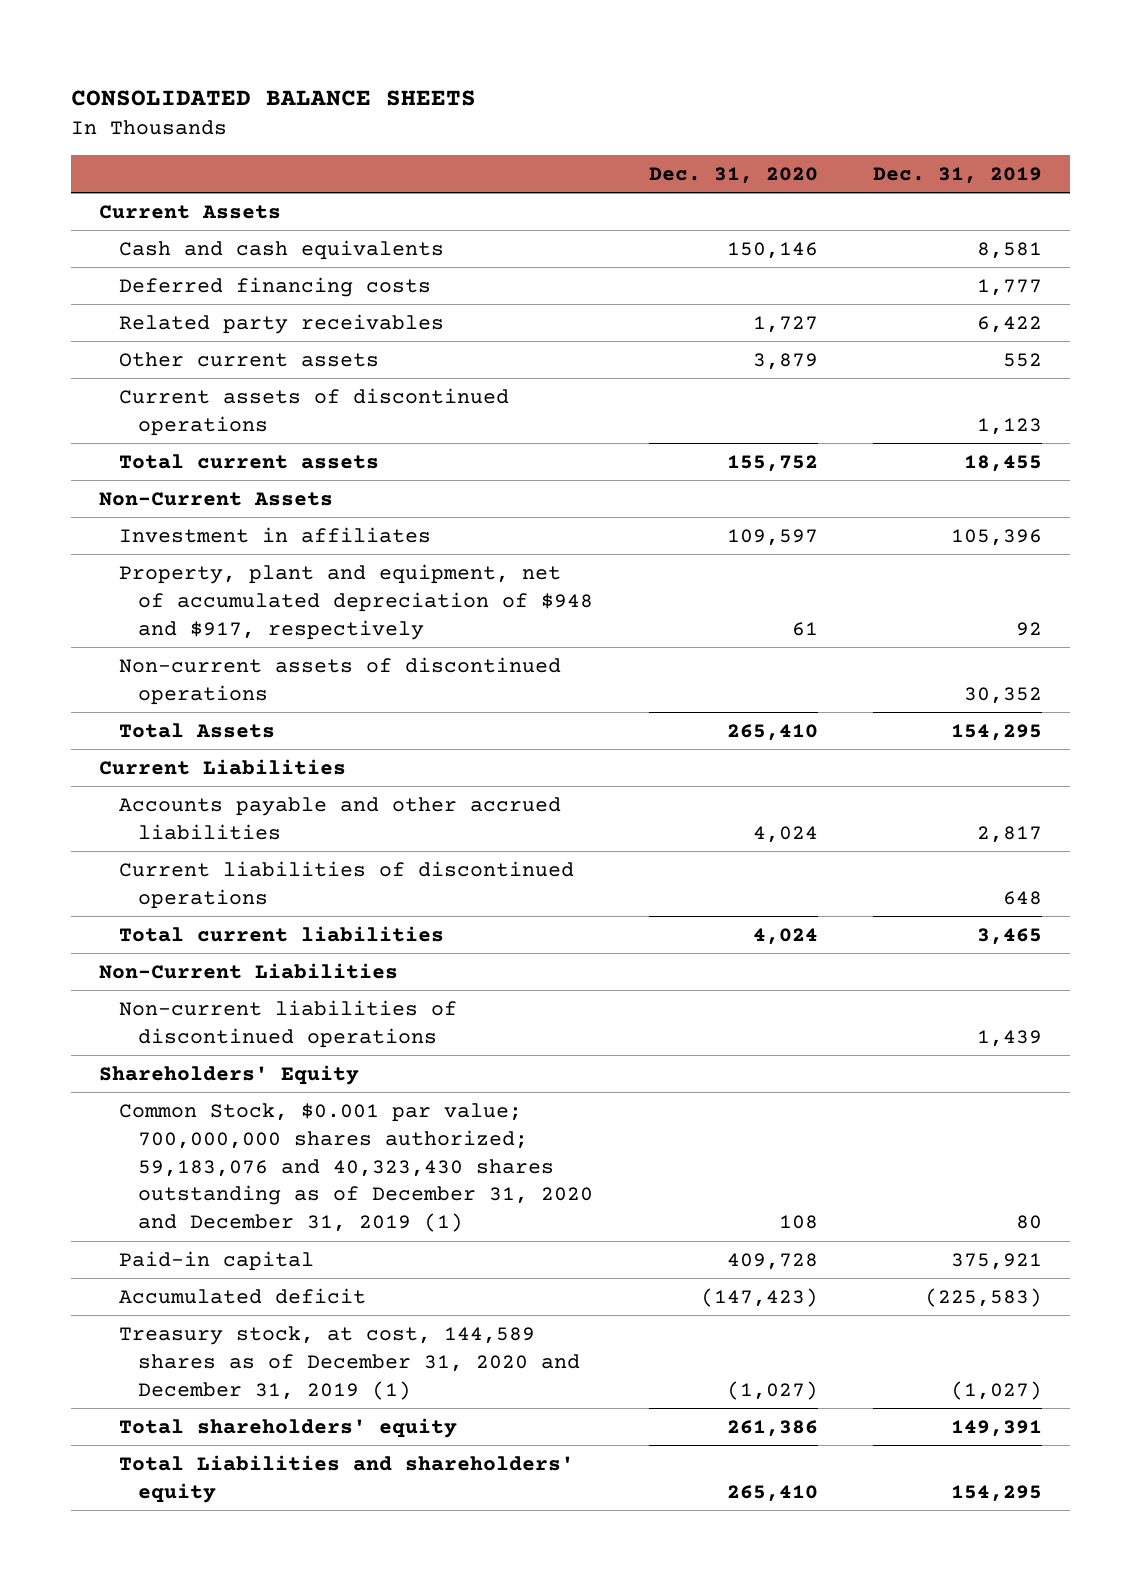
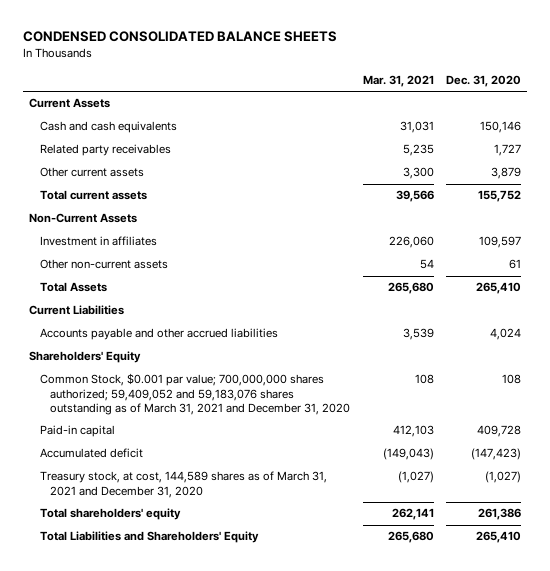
[71,89,477,106] CONSOLIDATED BALANCE SHEETS -> [23,31,338,43] CONDENSED CONSOLIDATED BALANCE SHEETS
[873,166,1043,184] Dec. 31, 2019 -> none
none -> [362,75,434,88] Mar. 31, 2021
[118,276,431,297] Deferred financing costs -> none
[118,387,509,436] Current assets of discontinued operations -> none
[118,563,594,640] Property, plant and equipment, net of accumulated depreciation of $948 and $917, respectively -> none
[118,656,561,705] Non-current assets of discontinued operations -> none
none -> [39,259,168,270] Other non-current assets
[118,860,574,909] Current liabilities of discontinued operations -> none
[118,925,444,942] Total current liabilities -> none
[98,962,398,979] Non-Current Liabilities -> none
[118,999,457,1048] Non-current liabilities of discontinued operations -> none
[118,1102,594,1233] Common Stock, $0.001 par value; 700,000,000 shares authorized; 59,183,076 and 40,323,430 shares outstanding as of December 31, 2020 and December 31, 2019 (1) -> [39,373,351,416] Common Stock, $0.001 par value; 700,000,000 shares authorized; 59,409,052 and 59,183,076 shares outstanding as of March 31, 2021 and December 31, 2020
[118,1325,581,1400] Treasury stock, at cost, 144,589 shares as of December 31, 2020 and December 31, 2019 (1) -> [39,471,327,498] Treasury stock, at cost, 144,589 shares as of March 31, 2021 and December 31, 2020
[118,1454,574,1503] Total Liabilities and shareholders' equity -> [39,531,259,544] Total Liabilities and Shareholders' Equity

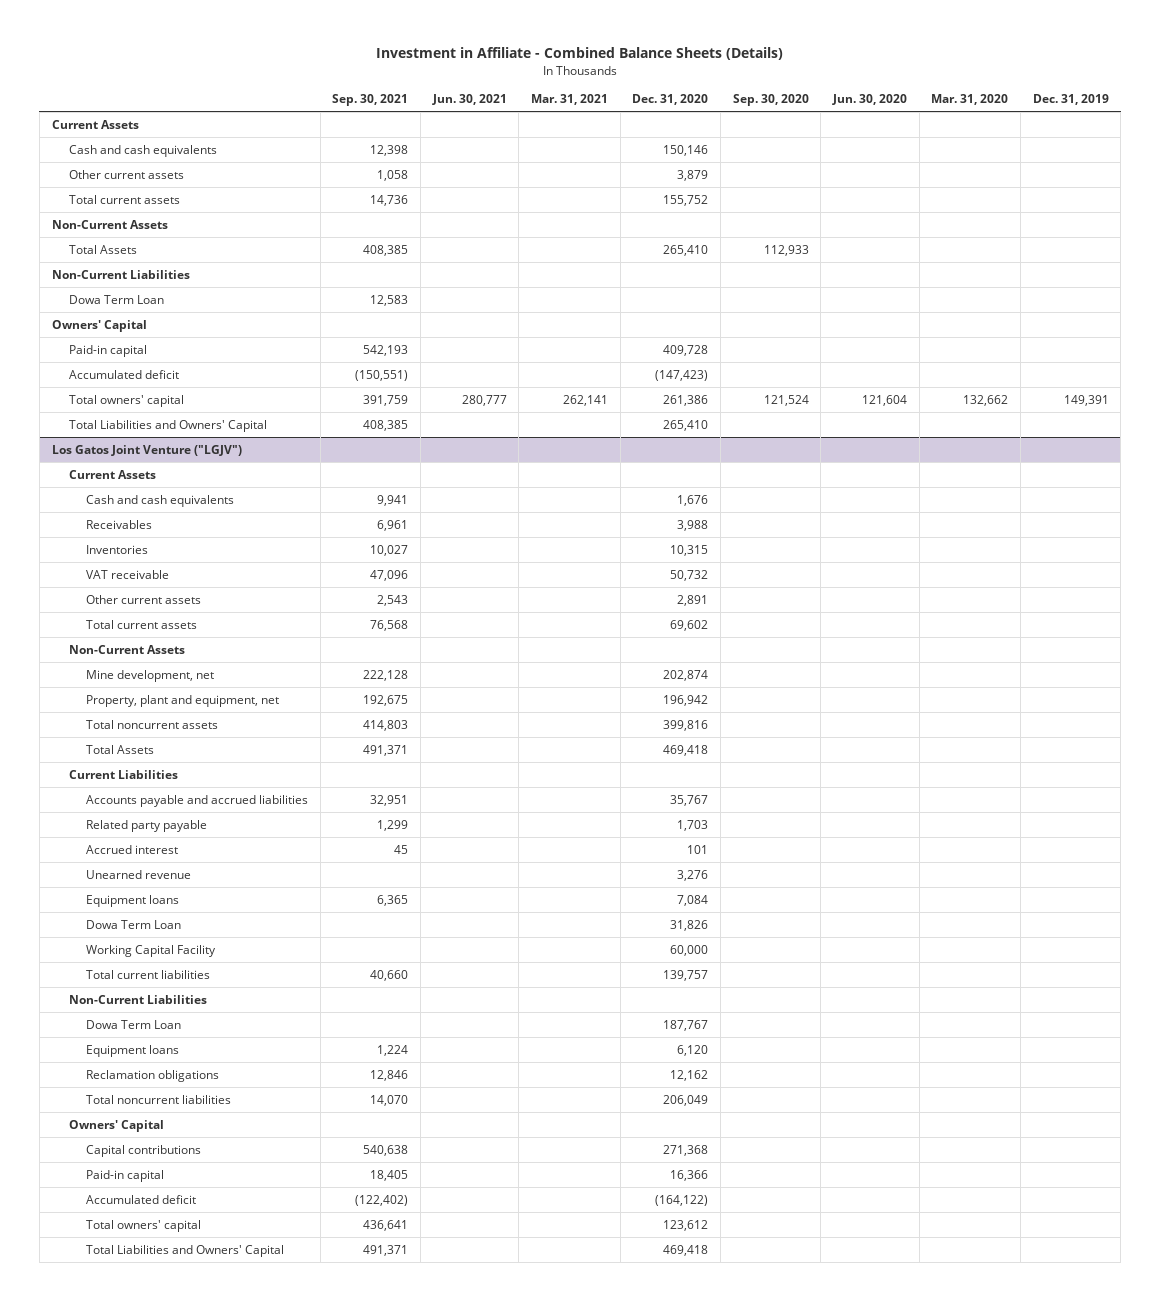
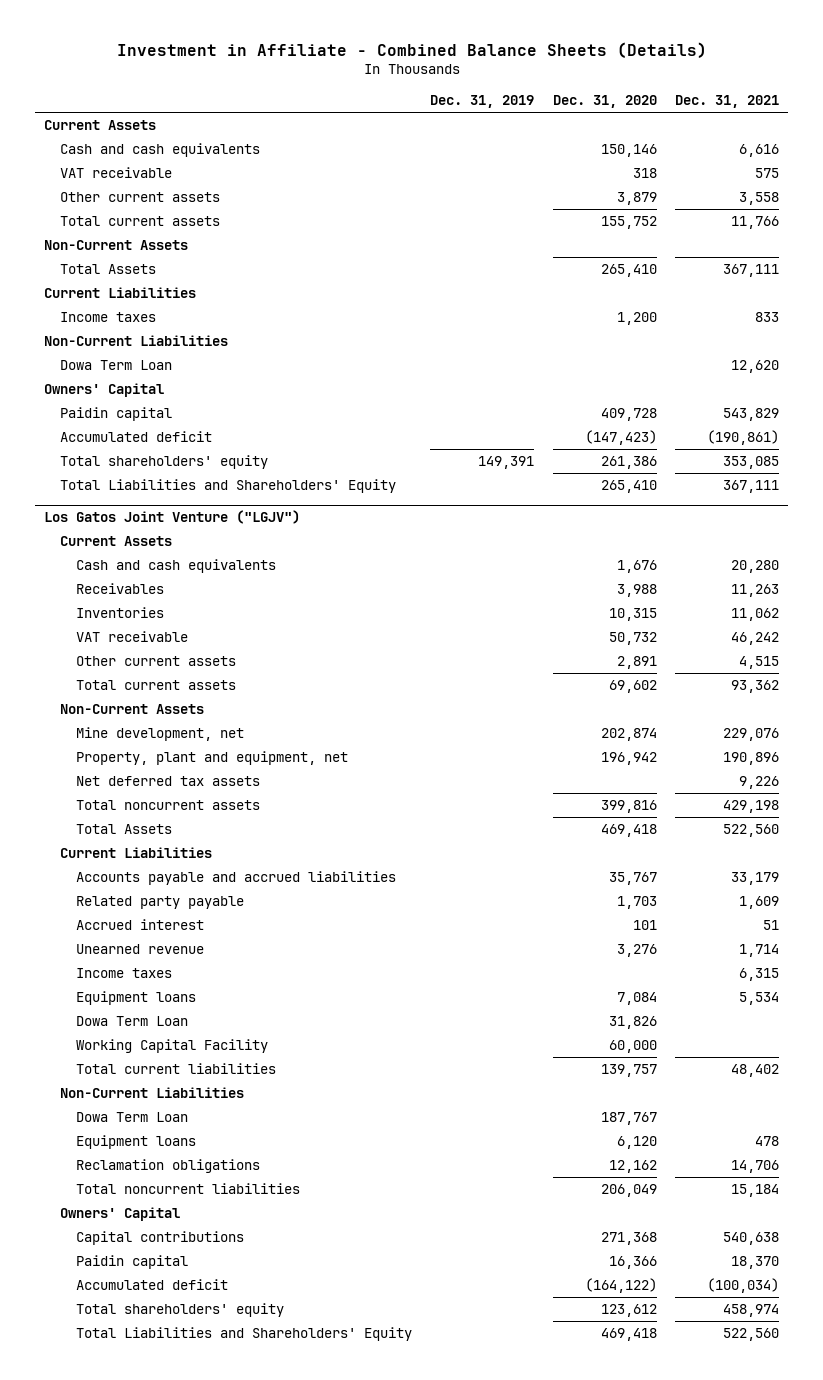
[332,94,409,107] Sep. 30, 2021 -> none
[431,94,507,106] Jun. 30, 2021 -> none
[531,94,609,106] Mar. 31, 2021 -> none
[732,94,809,107] Sep. 30, 2020 -> none
[832,94,908,106] Jun. 30, 2020 -> none
[931,94,1009,106] Mar. 31, 2020 -> none
none -> [674,95,779,109] Dec. 31, 2021
none -> [59,166,172,178] VAT receivable
none -> [44,286,197,298] Current Liabilities
none -> [59,311,156,322] Income taxes
[68,344,147,357] Paid-in capital -> [59,406,172,421] Paidin capital
[68,394,184,407] Total owners' capital -> [59,454,268,469] Total shareholders' equity
[68,419,267,432] Total Liabilities and Owners' Capital -> [59,478,396,493] Total Liabilities and Shareholders' Equity
none -> [75,775,260,786] Net deferred tax assets
none -> [75,967,172,978] Income taxes
[86,1169,165,1182] Paid-in capital -> [75,1254,188,1269] Paidin capital
[86,1219,202,1232] Total owners' capital -> [75,1302,284,1317] Total shareholders' equity
[86,1244,285,1257] Total Liabilities and Owners' Capital -> [75,1326,412,1341] Total Liabilities and Shareholders' Equity

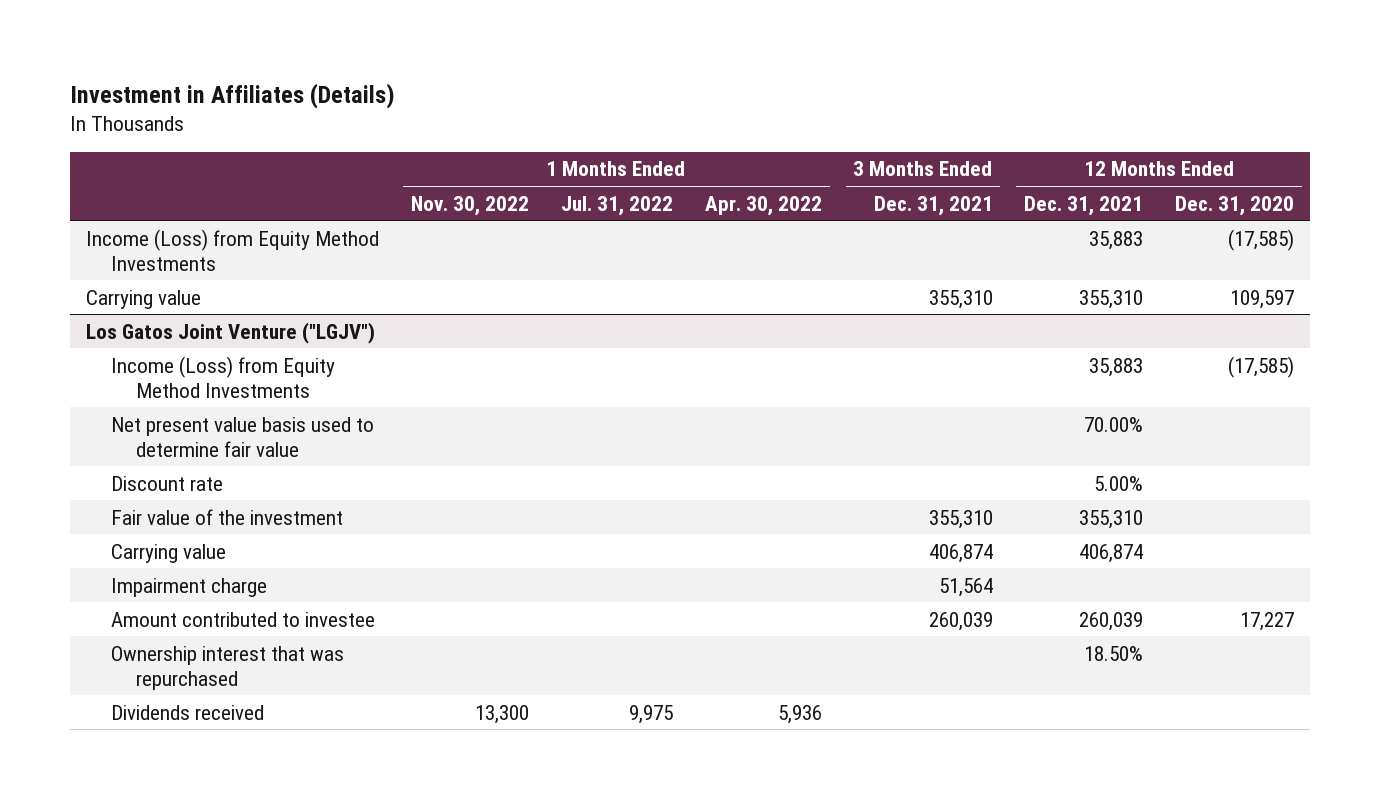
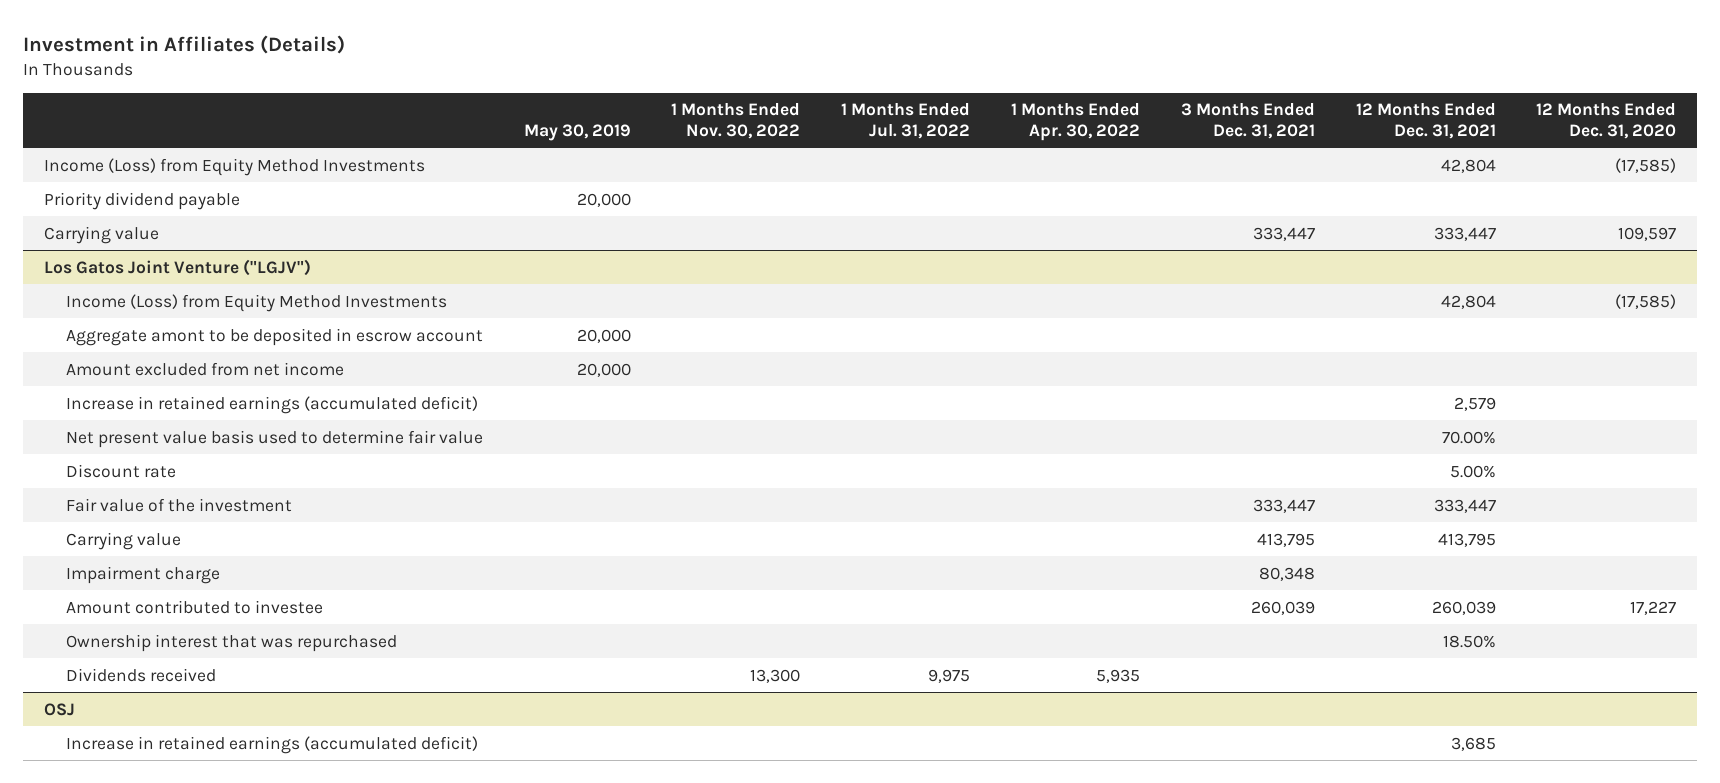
none -> [523,123,631,141] May 30, 2019
[1089,230,1144,250] 35,883 -> [1440,158,1496,173] 42,804
none -> [43,191,240,210] Priority dividend payable
[928,289,993,309] 355,310 -> [1252,226,1315,241] 333,447
[1079,289,1144,309] 355,310 -> [1433,226,1496,241] 333,447
[1089,357,1144,377] 35,883 -> [1440,294,1496,309] 42,804
none -> [65,327,483,346] Aggregate amont to be deposited in escrow account
none -> [65,361,344,376] Amount excluded from net income
none -> [65,395,478,414] Increase in retained earnings (accumulated deficit)
[928,509,993,529] 355,310 -> [1252,498,1315,513] 333,447
[1079,509,1144,529] 355,310 -> [1433,498,1496,513] 333,447
[928,543,993,563] 406,874 -> [1256,532,1315,547] 413,795
[1079,543,1144,563] 406,874 -> [1437,532,1496,547] 413,795
[938,577,993,597] 51,564 -> [1258,566,1315,581] 80,348
[777,704,822,724] 5,936 -> [1096,668,1141,683] 5,935
none -> [43,702,75,716] OSJ
none -> [65,735,478,754] Increase in retained earnings (accumulated deficit)

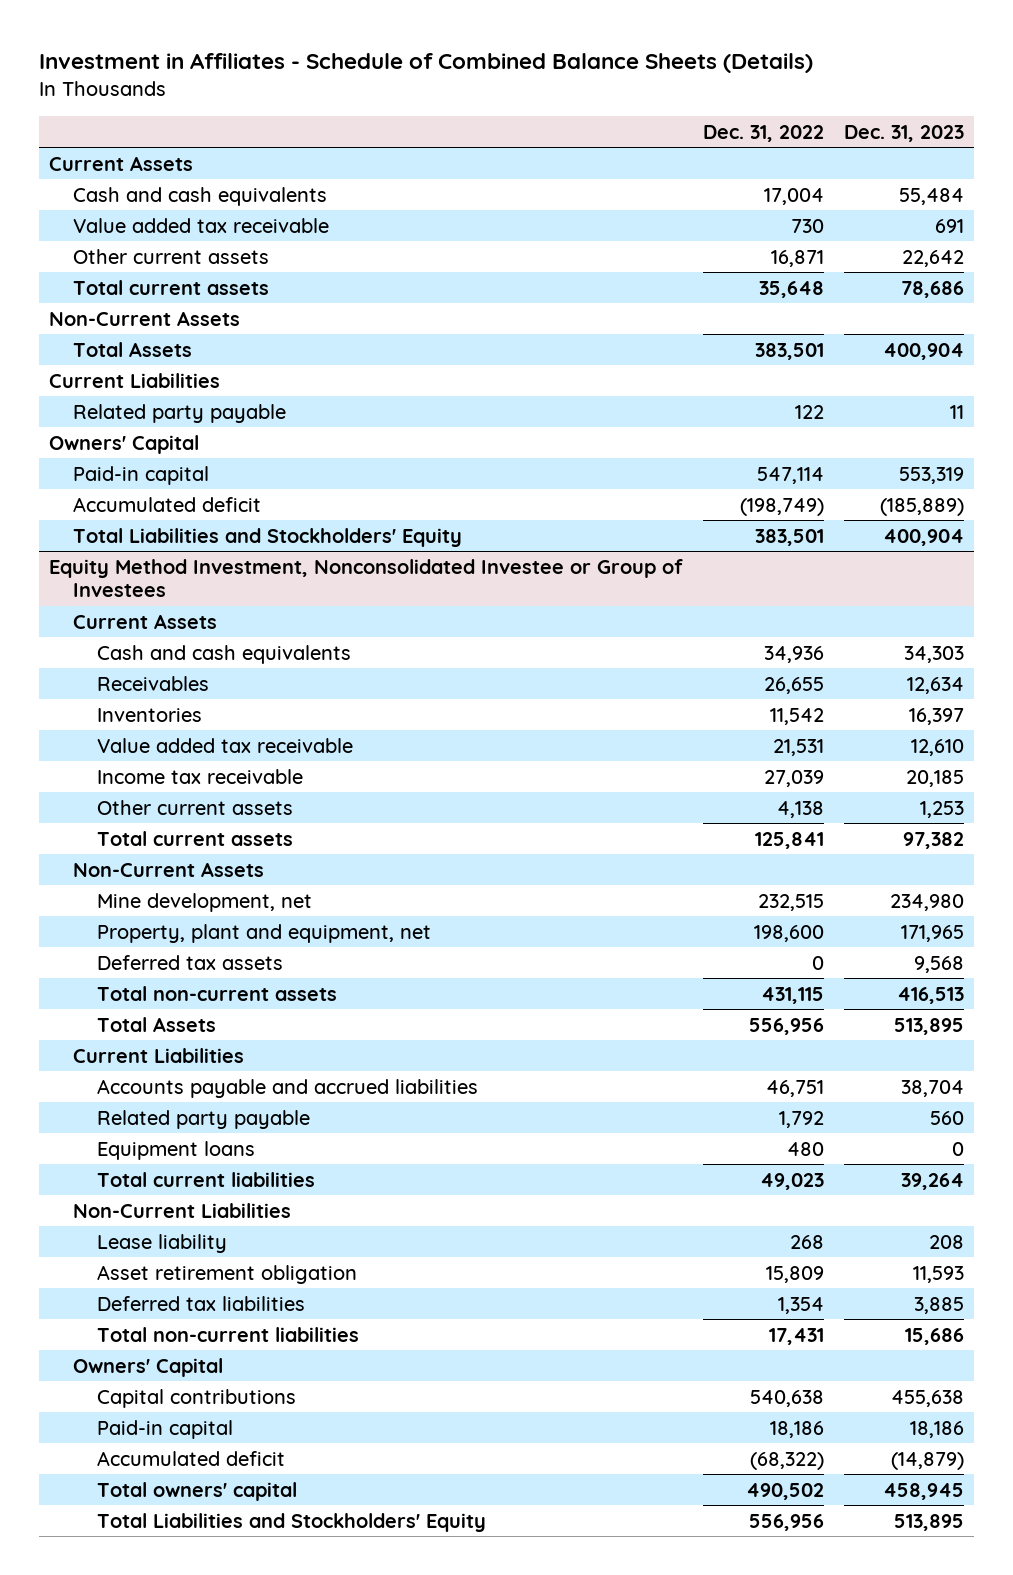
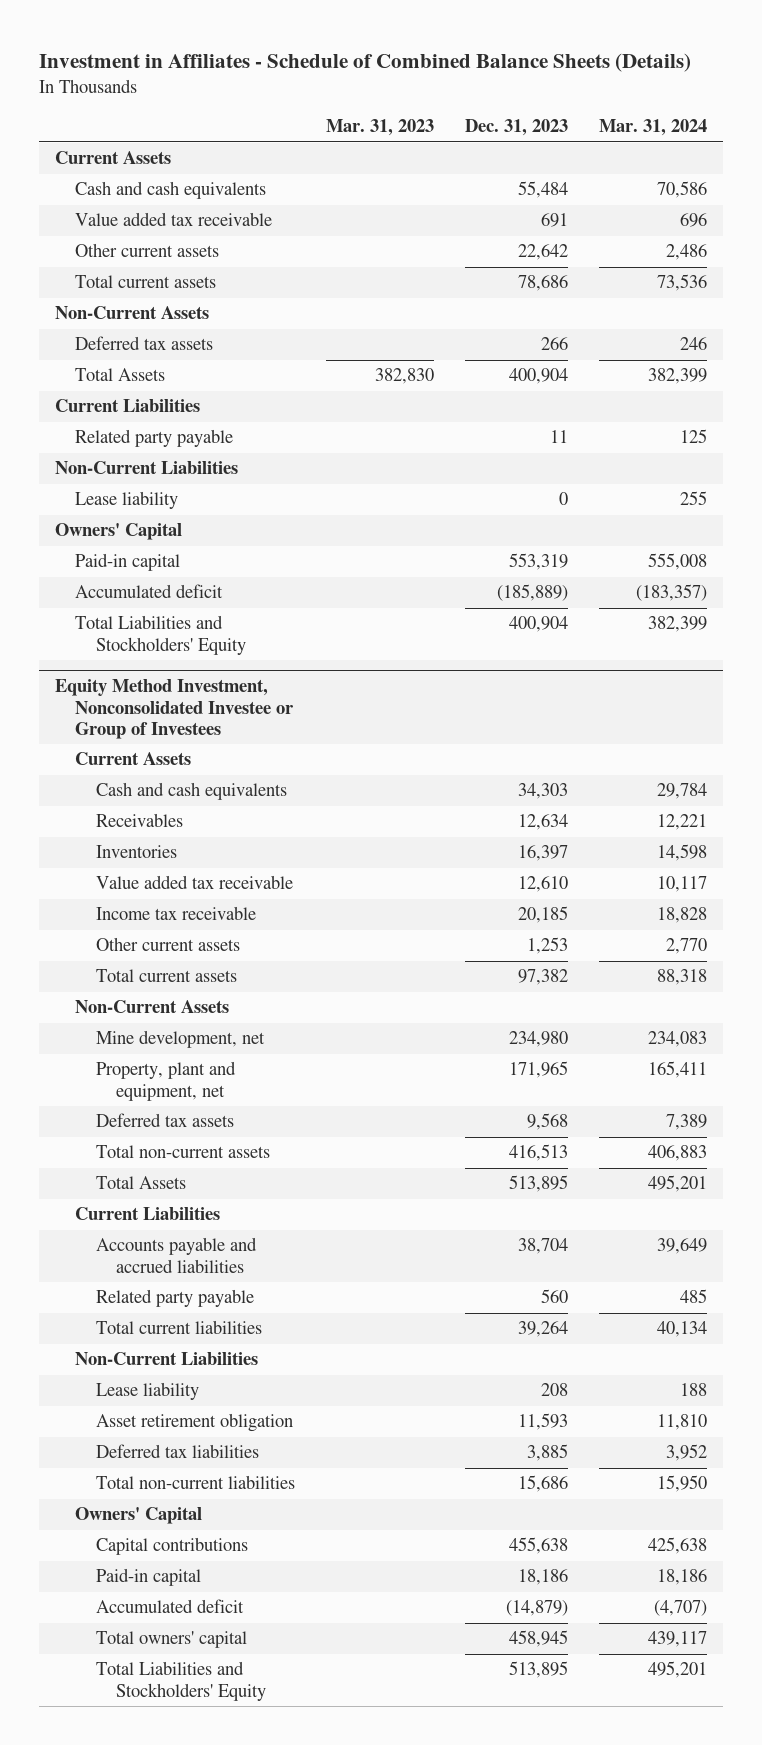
[702,124,824,142] Dec. 31, 2022 -> none
none -> [325,119,434,137] Mar. 31, 2023
none -> [599,119,708,137] Mar. 31, 2024
none -> [75,336,214,351] Deferred tax assets
none -> [55,461,239,475] Non-Current Liabilities
none -> [75,491,179,510] Lease liability
[96,1140,255,1160] Equipment loans -> none

